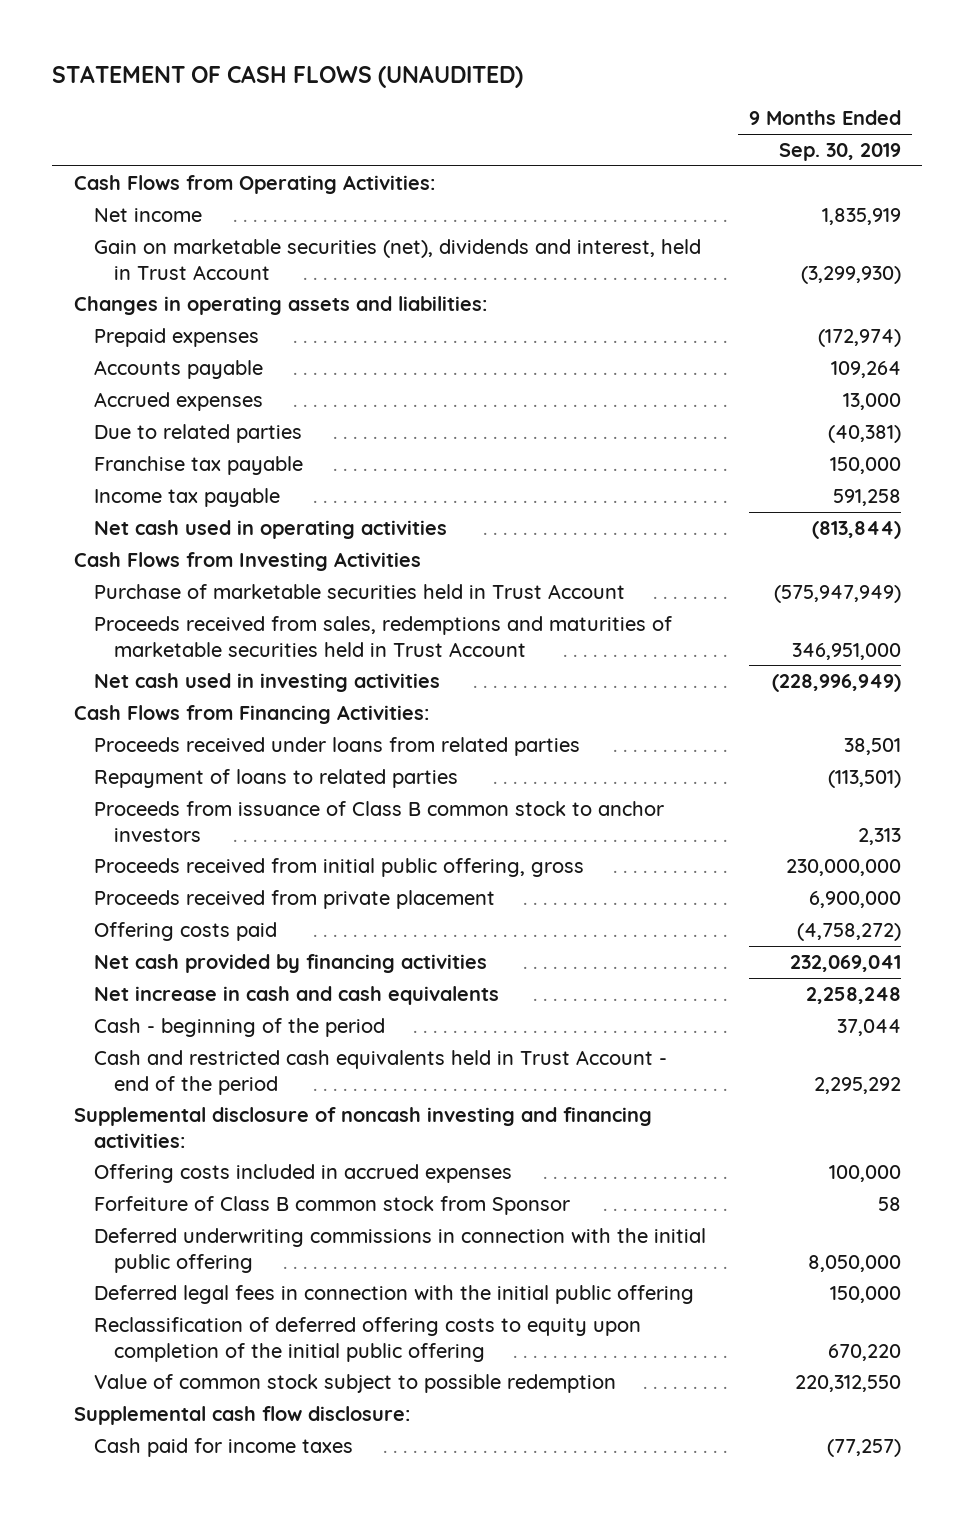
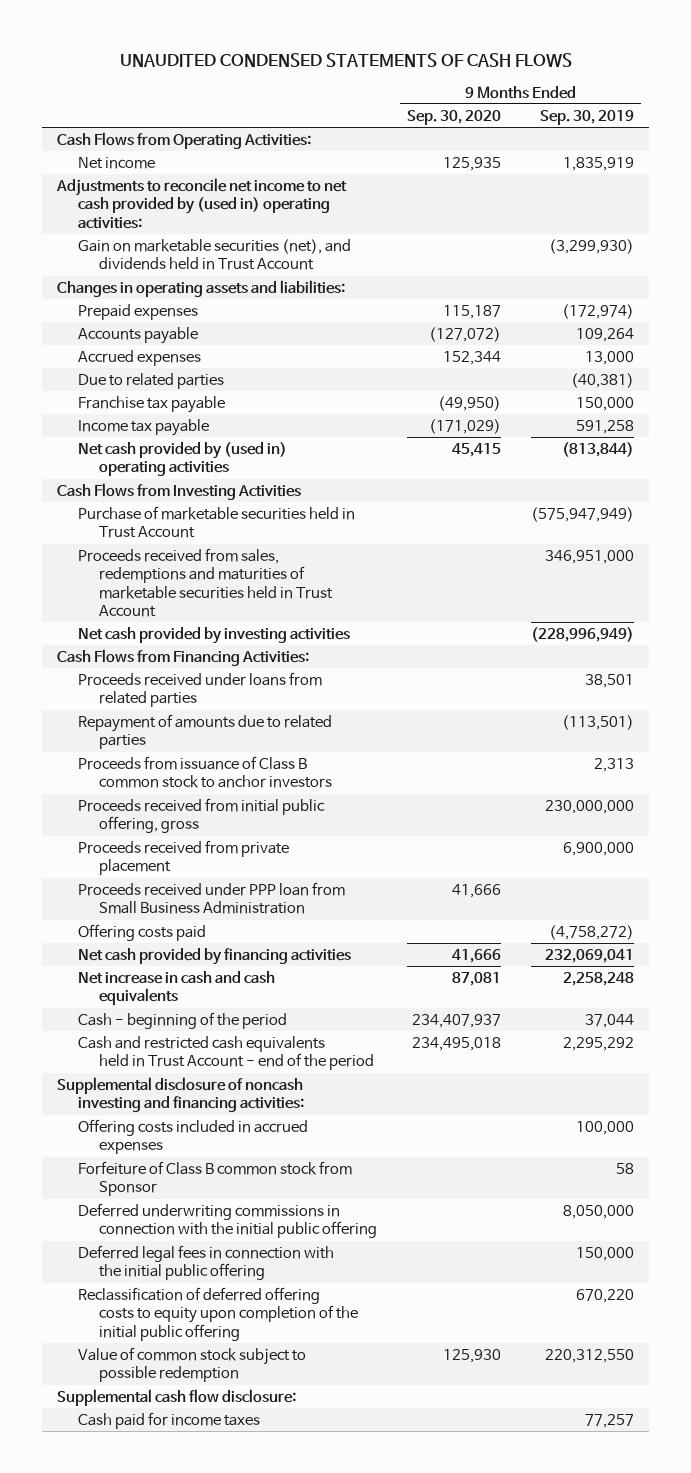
[51,64,523,88] STATEMENT OF CASH FLOWS (UNAUDITED) -> [119,52,572,67] UNAUDITED CONDENSED STATEMENTS OF CASH FLOWS
none -> [407,110,502,126] Sep. 30, 2020
none -> [56,178,348,229] Adjustments to reconcile net income to net cash provided by (used in) operating activities:
[93,238,701,280] Gain on marketable securities (net), dividends and interest, held in Trust Account -> [78,239,352,271] Gain on marketable securities (net), and dividends held in Trust Account
[93,519,447,539] Net cash used in operating activities -> [78,442,288,477] Net cash provided by (used in) operating activities
[93,672,440,692] Net cash used in investing activities -> [78,627,351,645] Net cash provided by investing activities
[93,768,458,788] Repayment of loans to related parties -> [78,714,333,750] Repayment of amounts due to related parties
none -> [78,882,346,915] Proceeds received under PPP loan from Small Business Administration
[826,1438,901,1457] (77,257) -> [585,1414,635,1429] 77,257

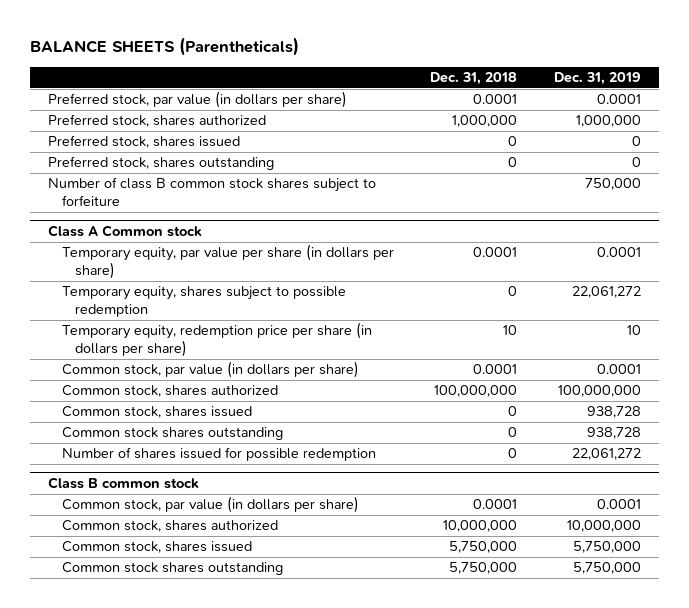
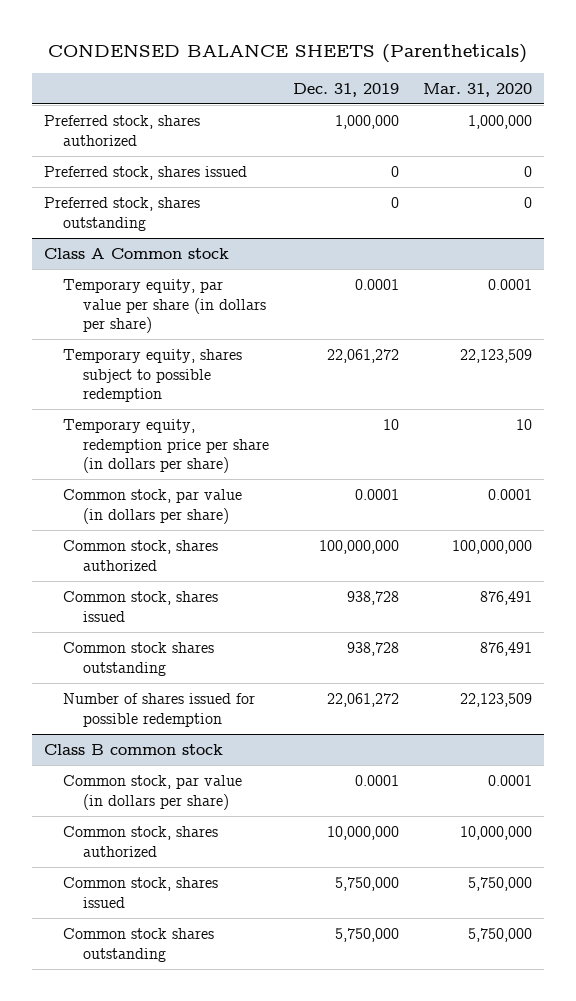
[29,37,299,57] BALANCE SHEETS (Parentheticals) -> [47,43,527,63] CONDENSED BALANCE SHEETS (Parentheticals)
[430,72,518,86] Dec. 31, 2018 -> none
none -> [422,82,532,97] Mar. 31, 2020
[48,91,348,109] Preferred stock, par value (in dollars per share) -> none
[48,177,377,207] Number of class B common stock shares subject to forfeiture -> none

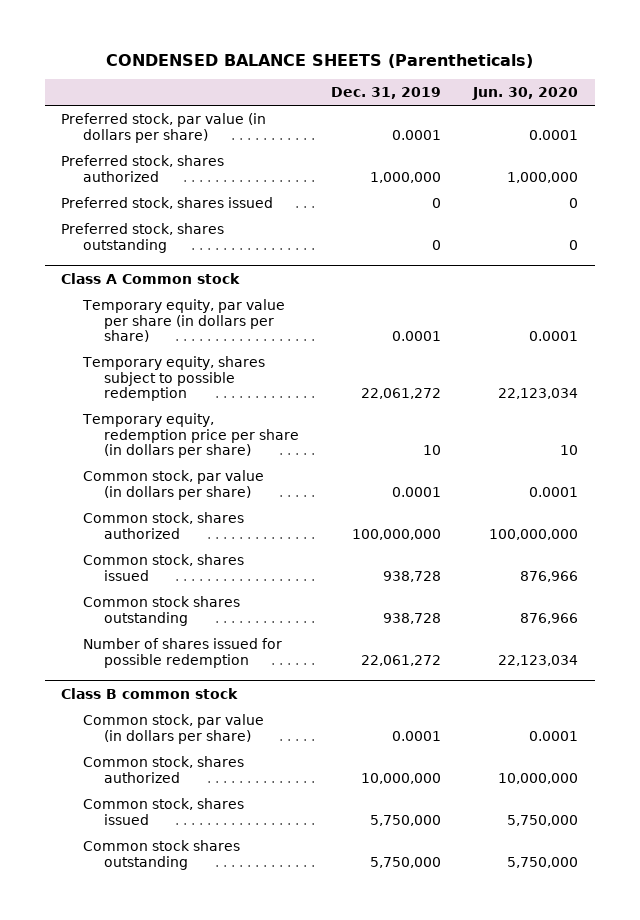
[422,82,532,97] Mar. 31, 2020 -> none
none -> [472,87,579,101] Jun. 30, 2020
none -> [61,112,267,143] Preferred stock, par value (in dollars per share)

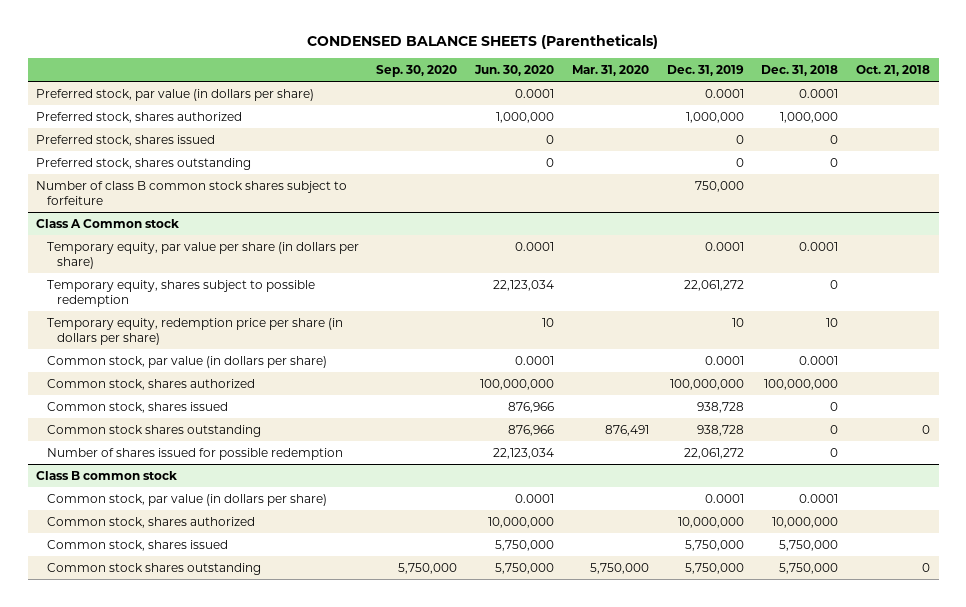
none -> [376,64,458,77] Sep. 30, 2020
none -> [571,64,649,76] Mar. 31, 2020
none -> [761,64,839,76] Dec. 31, 2018
none -> [855,64,930,76] Oct. 21, 2018
none -> [36,180,348,206] Number of class B common stock shares subject to forfeiture

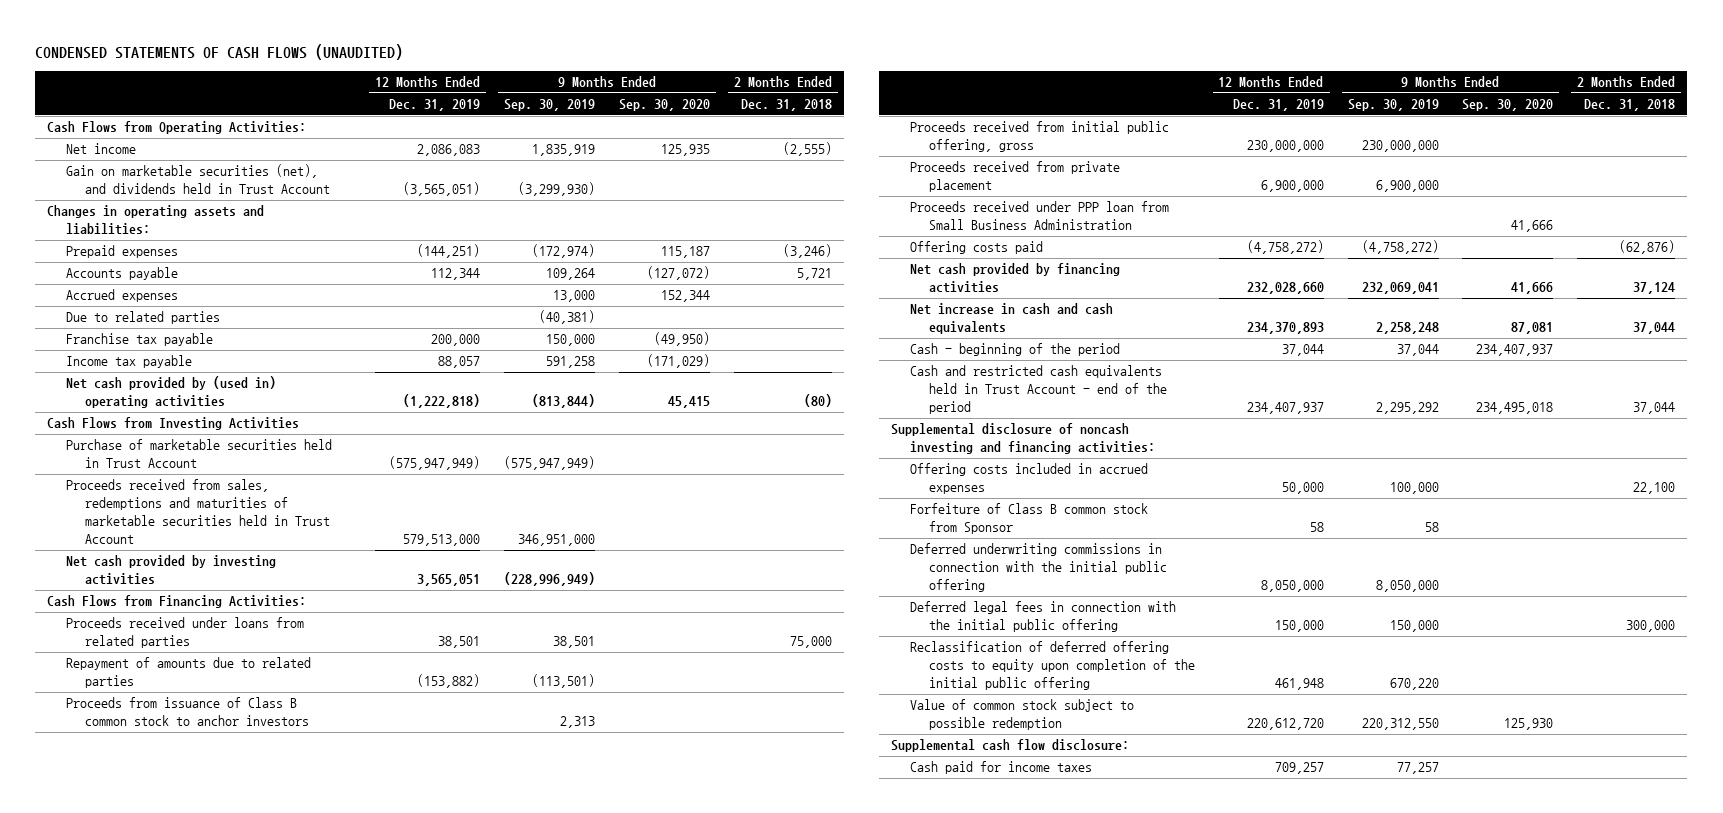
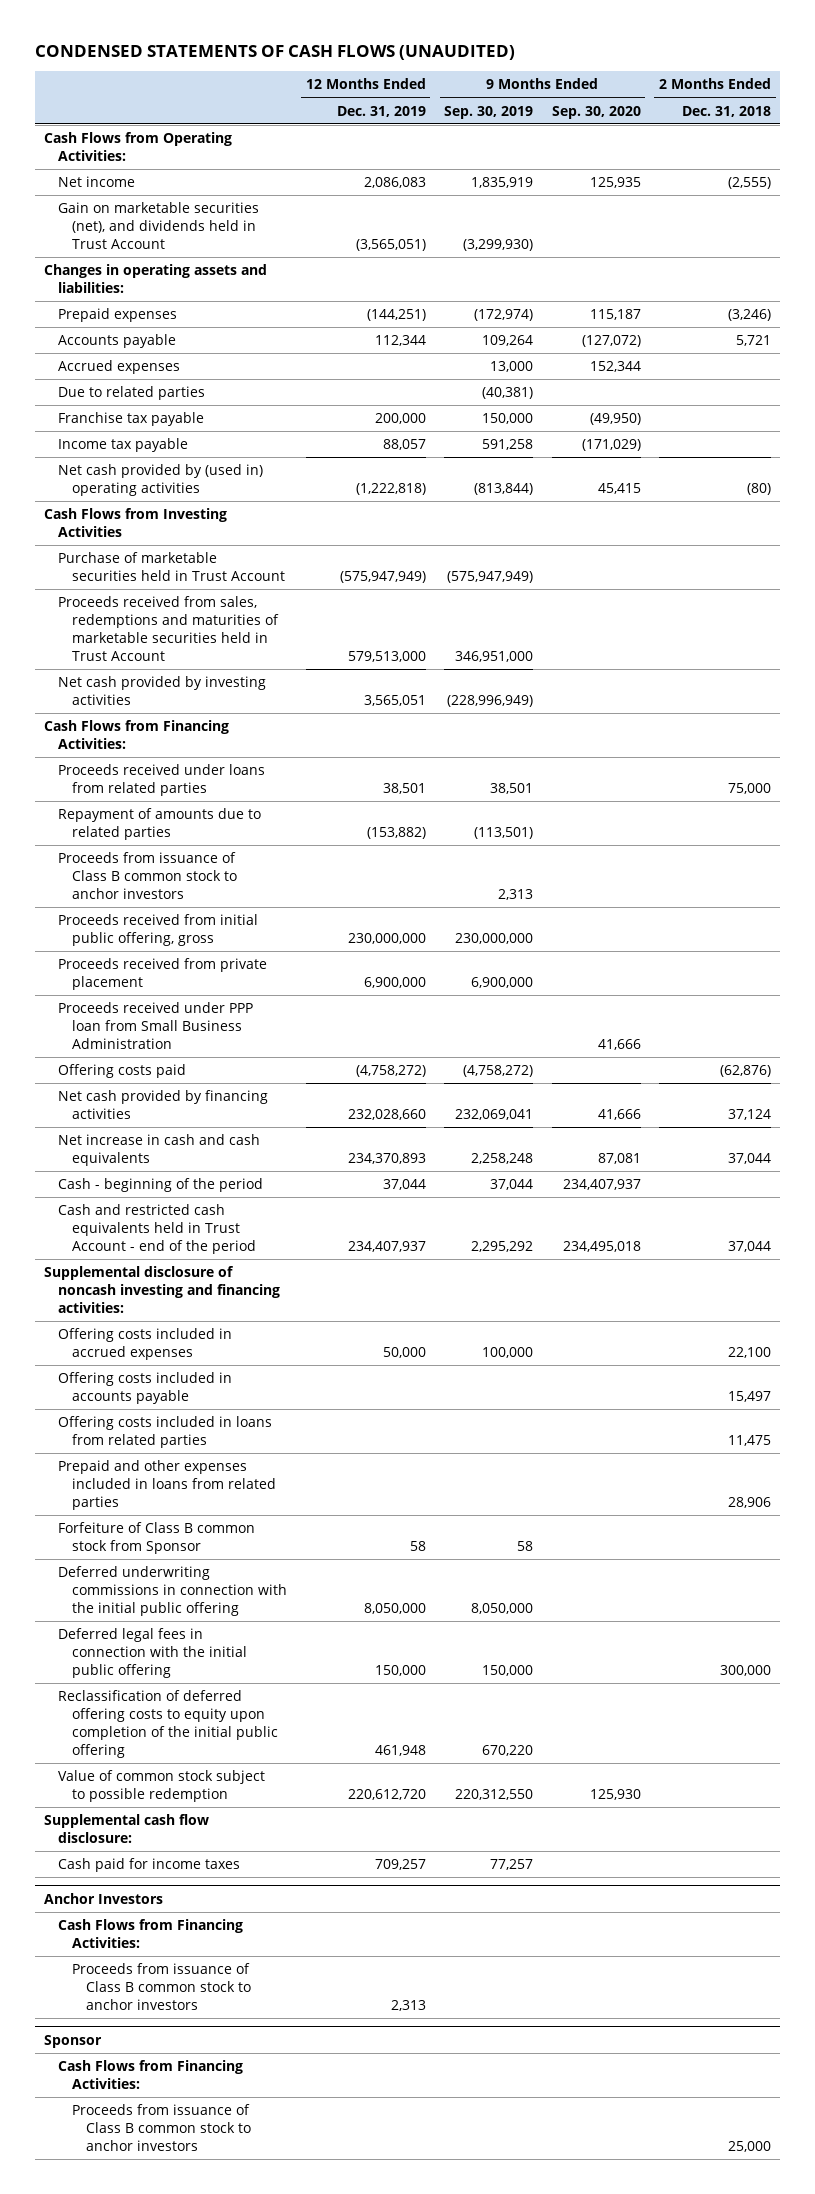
none -> [58,1372,233,1404] Offering costs included in accounts payable
none -> [58,1416,273,1448] Offering costs included in loans from related parties
none -> [58,1460,277,1510] Prepaid and other expenses included in loans from related parties
none -> [44,1893,164,1905] Anchor Investors
none -> [58,1919,244,1948] Cash Flows from Financing Activities:
none -> [72,1963,252,2010] Proceeds from issuance of Class B common stock to anchor investors
none -> [44,2035,103,2049] Sponsor
none -> [58,2060,244,2089] Cash Flows from Financing Activities:
none -> [72,2104,252,2151] Proceeds from issuance of Class B common stock to anchor investors

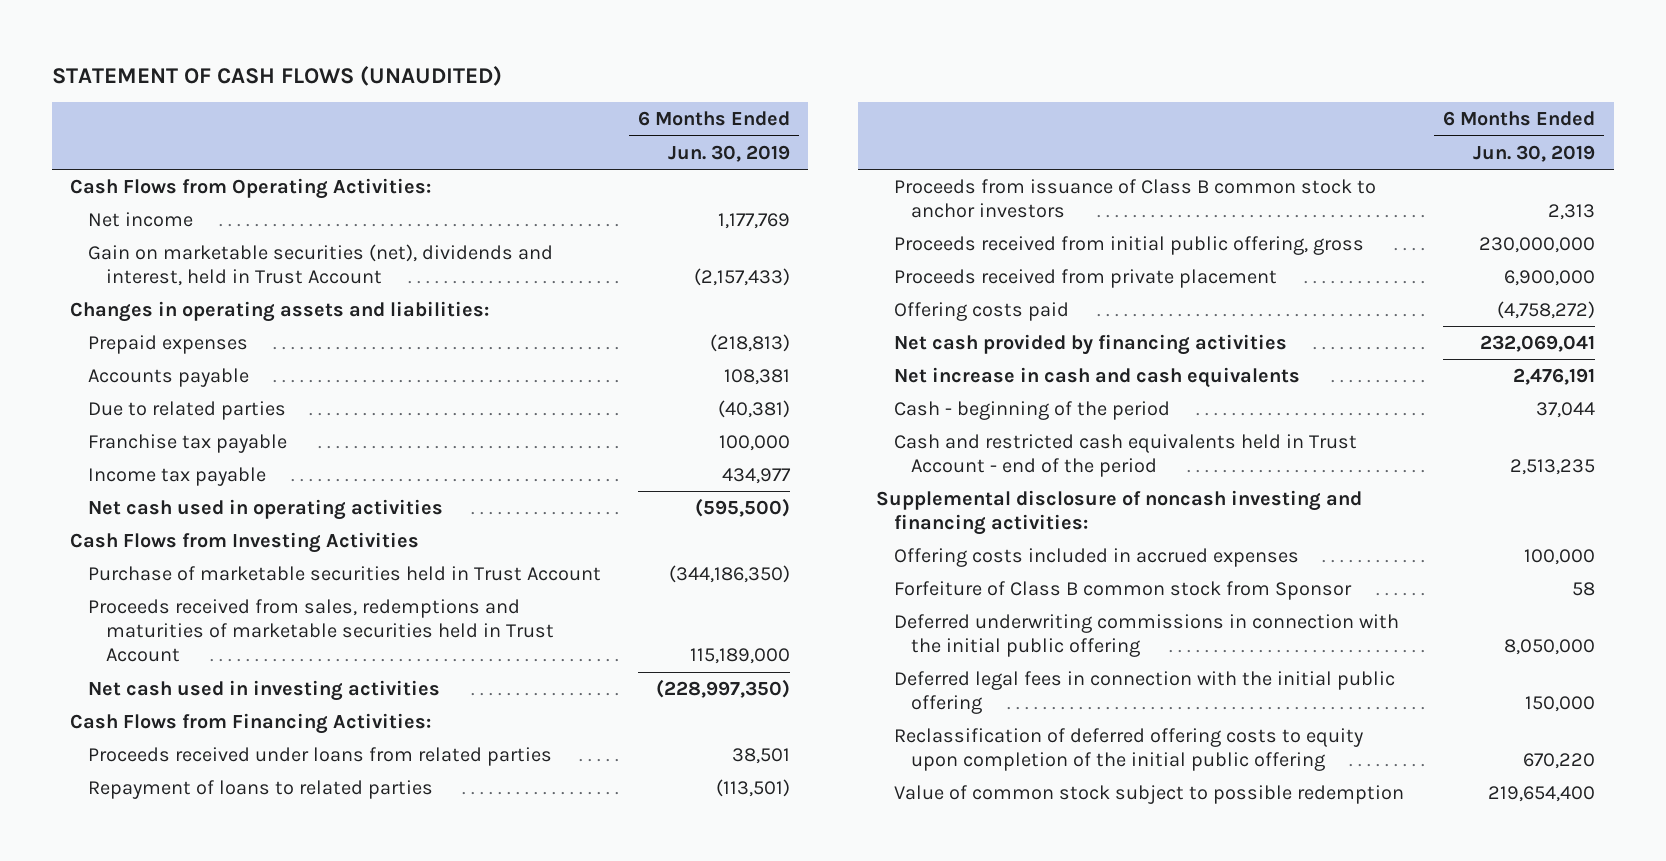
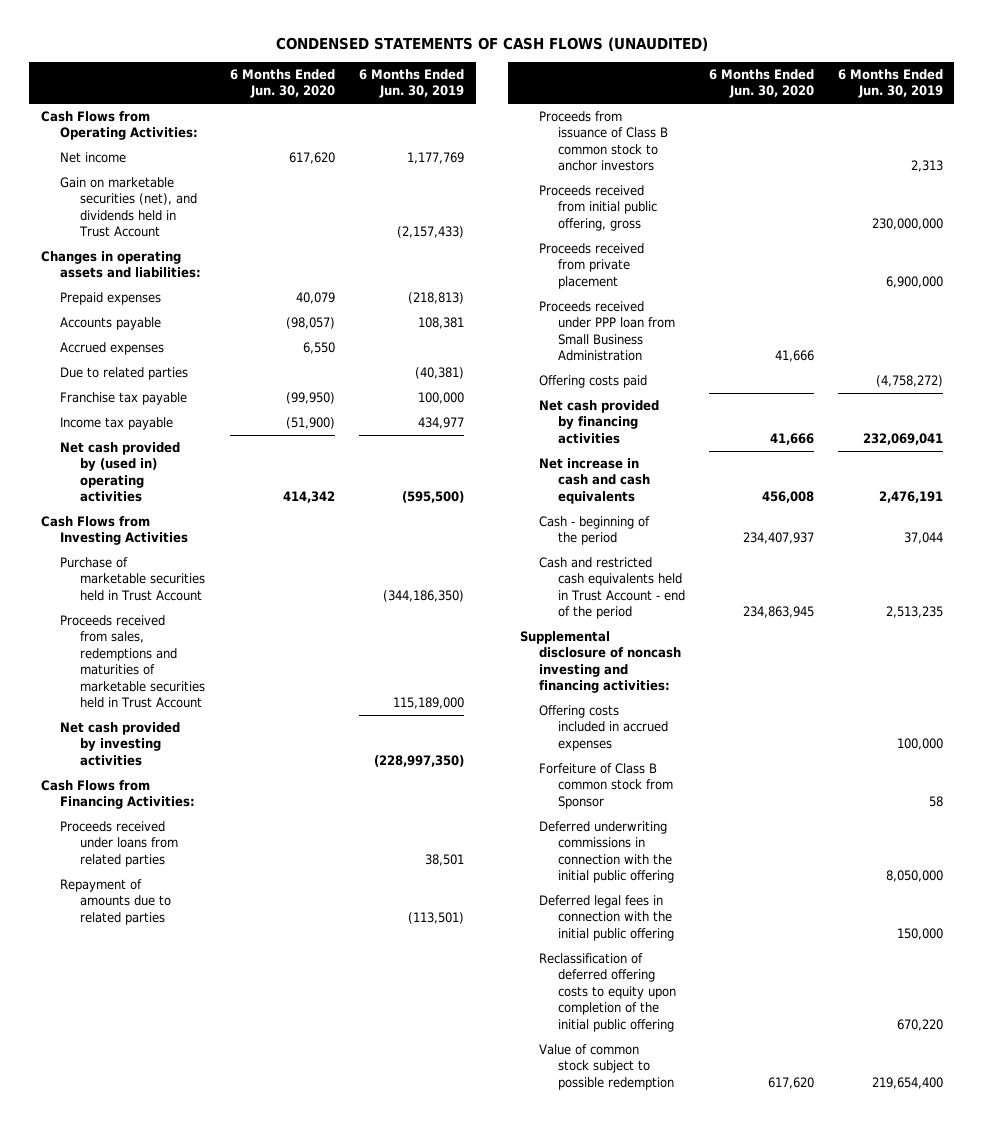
[52,65,503,86] STATEMENT OF CASH FLOWS (UNAUDITED) -> [275,37,708,52] CONDENSED STATEMENTS OF CASH FLOWS (UNAUDITED)
none -> [230,68,336,99] 6 Months Ended Jun. 30, 2020
[88,243,554,286] Gain on marketable securities (net), dividends and interest, held in Trust Account -> [60,177,197,238] Gain on marketable securities (net), and dividends held in Trust Account
none -> [60,342,165,356] Accrued expenses
[88,498,444,520] Net cash used in operating activities -> [60,442,181,503] Net cash provided by (used in) operating activities
[88,679,441,701] Net cash used in investing activities -> [60,722,181,766] Net cash provided by investing activities
[88,779,434,799] Repayment of loans to related parties -> [60,879,171,925] Repayment of amounts due to related parties
none -> [538,301,675,362] Proceeds received under PPP loan from Small Business Administration

